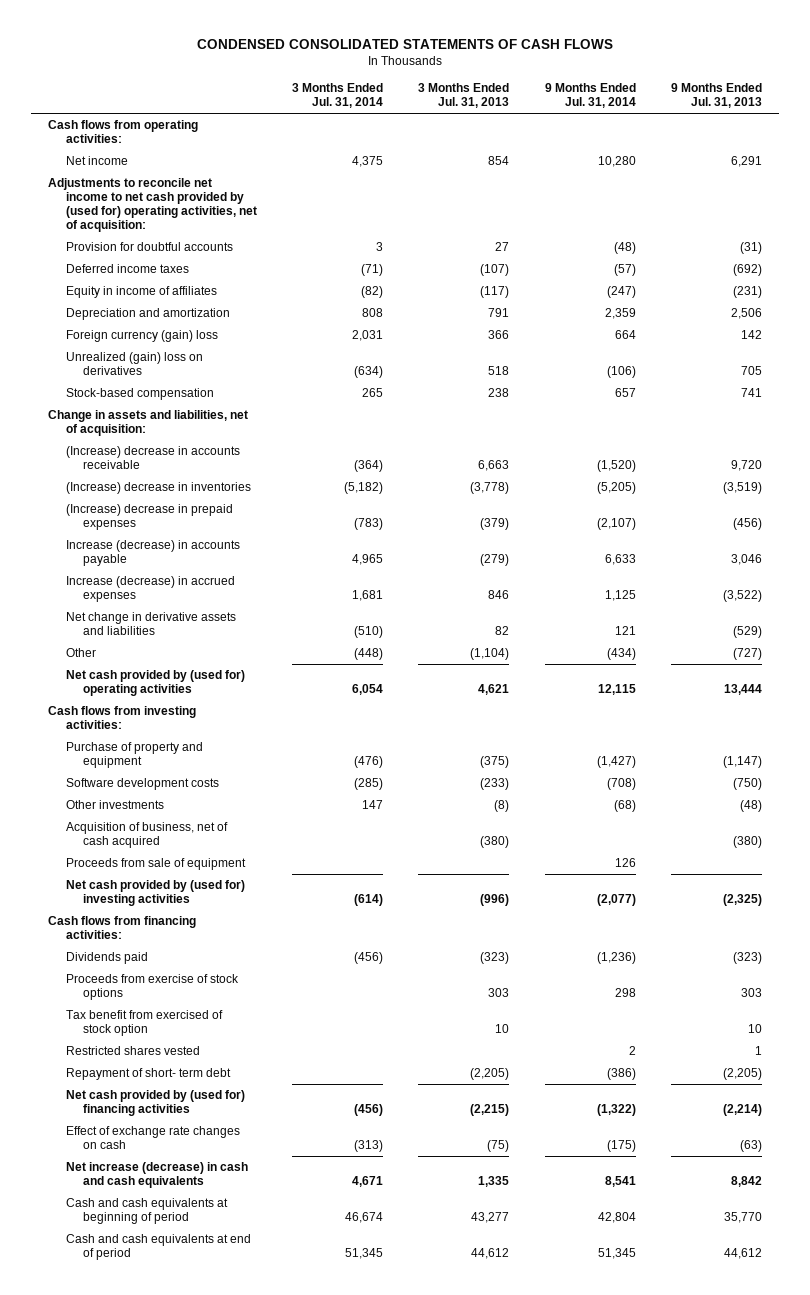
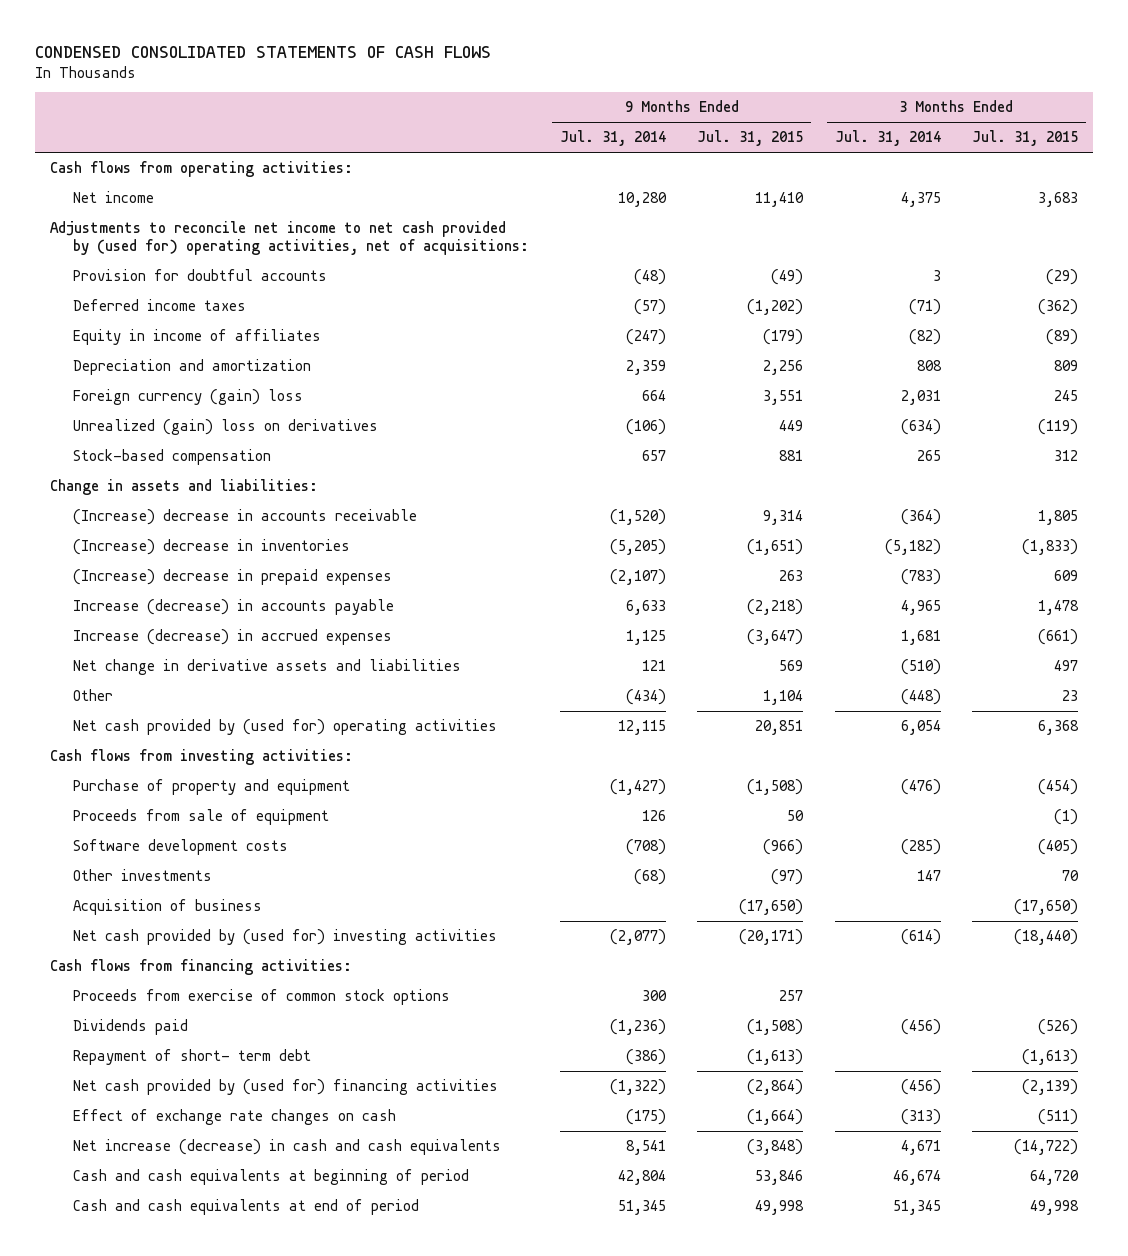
[418,83,510,109] 3 Months Ended Jul. 31, 2013 -> none
[670,83,762,109] 9 Months Ended Jul. 31, 2013 -> none
none -> [697,130,804,147] Jul. 31, 2015
none -> [971,130,1078,147] Jul. 31, 2015
[48,177,257,233] Adjustments to reconcile net income to net cash provided by (used for) operating activities, net of acquisition: -> [50,221,529,256] Adjustments to reconcile net income to net cash provided by (used for) operating activities, net of acquisitions:
[48,409,249,437] Change in assets and liabilities, net of acquisition: -> [50,479,319,496] Change in assets and liabilities:
[65,857,246,870] Proceeds from sale of equipment -> [72,809,329,826] Proceeds from sale of equipment
[65,821,228,849] Acquisition of business, net of cash acquired -> [72,899,262,916] Acquisition of business
none -> [72,989,450,1006] Proceeds from exercise of common stock options
[65,973,239,1001] Proceeds from exercise of stock options -> none
[65,1009,223,1037] Tax benefit from exercised of stock option -> none
[65,1045,200,1055] Restricted shares vested -> none

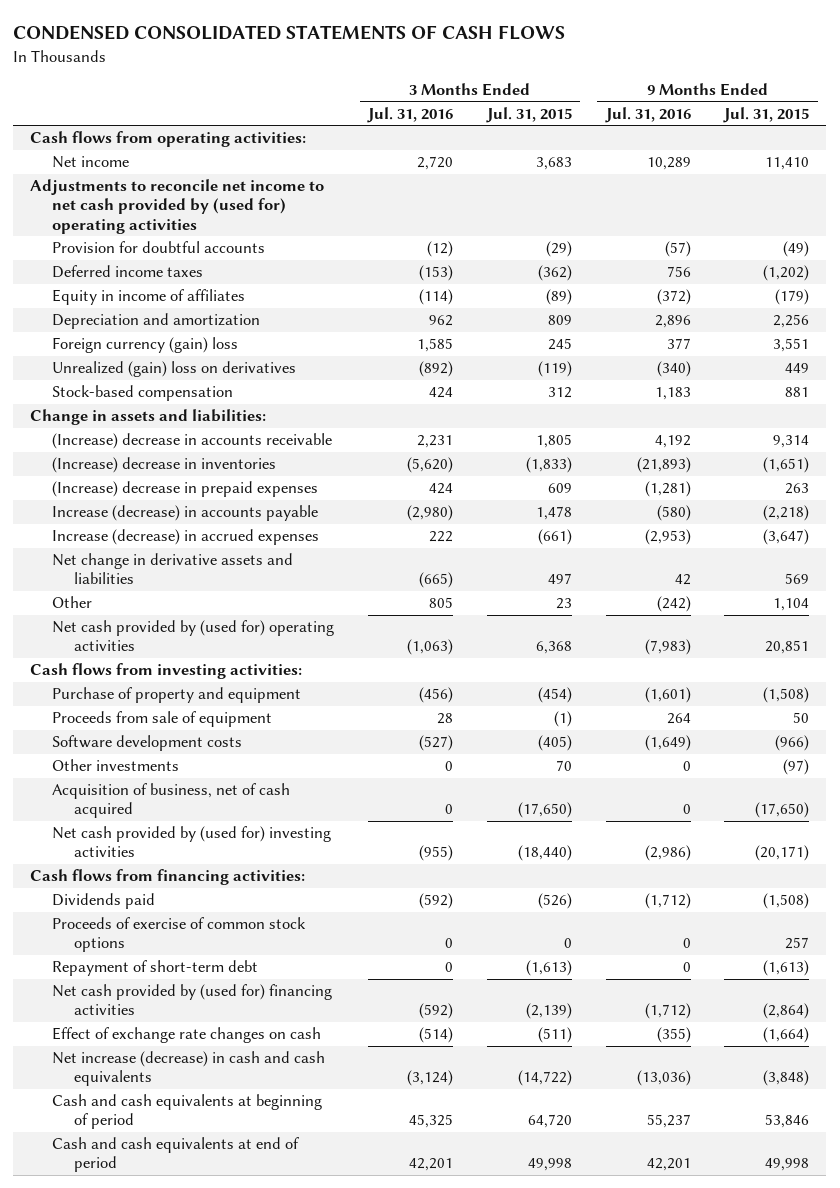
[560,130,667,147] Jul. 31, 2014 -> none
[834,130,941,147] Jul. 31, 2014 -> none
none -> [366,106,453,123] Jul. 31, 2016
none -> [604,106,691,123] Jul. 31, 2016
[50,221,529,256] Adjustments to reconcile net income to net cash provided by (used for) operating activities, net of acquisitions: -> [30,179,325,234] Adjustments to reconcile net income to net cash provided by (used for) operating activities
[72,899,262,916] Acquisition of business -> [52,783,291,819] Acquisition of business, net of cash acquired
[72,989,450,1006] Proceeds from exercise of common stock options -> none
none -> [52,917,307,953] Proceeds of exercise of common stock options
[72,1049,311,1066] Repayment of short- term debt -> [52,960,259,977] Repayment of short-term debt

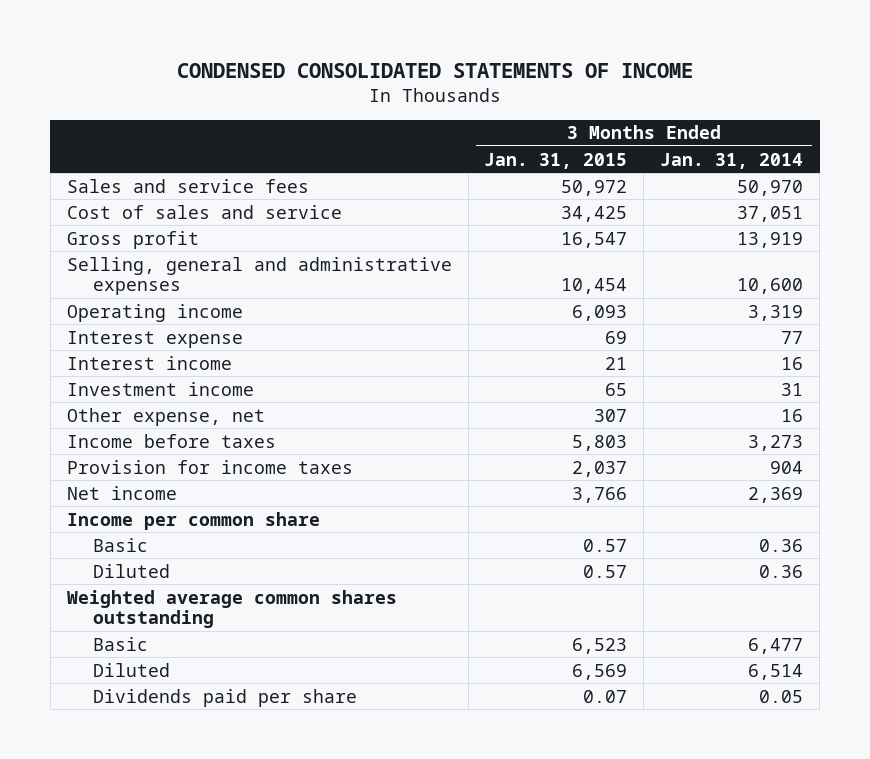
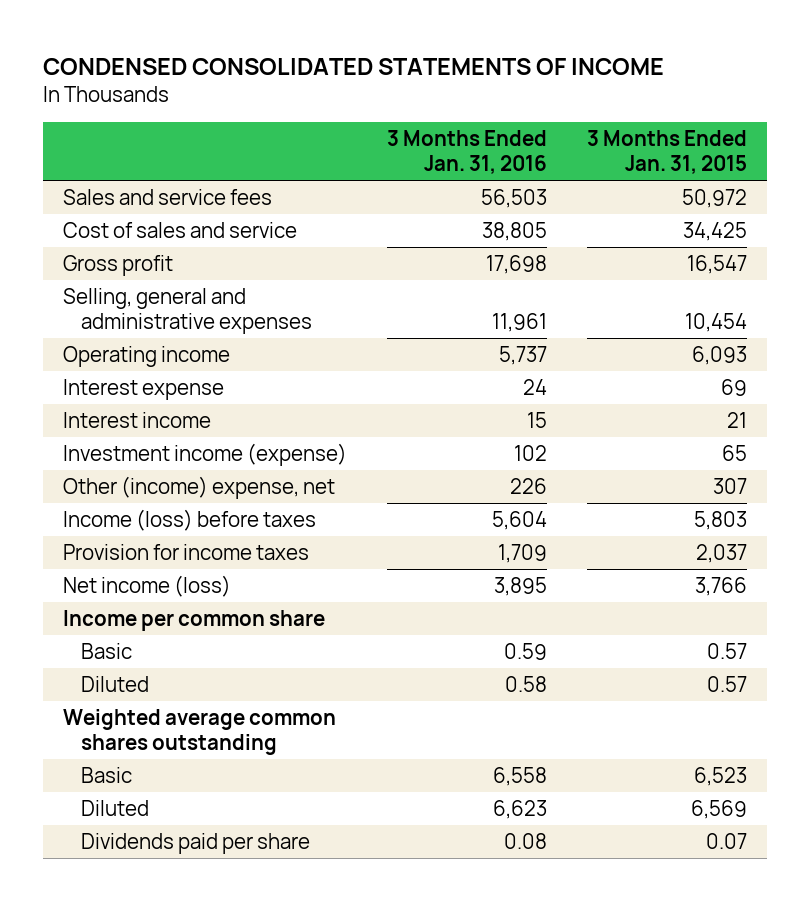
[660,152,804,169] Jan. 31, 2014 -> none
none -> [386,129,547,175] 3 Months Ended Jan. 31, 2016
[66,381,254,396] Investment income -> [63,442,348,466] Investment income (expense)
[66,407,265,426] Other expense, net -> [63,475,336,499] Other (income) expense, net
[66,433,276,448] Income before taxes -> [63,508,317,531] Income (loss) before taxes
[66,485,177,500] Net income -> [63,574,232,597] Net income (loss)

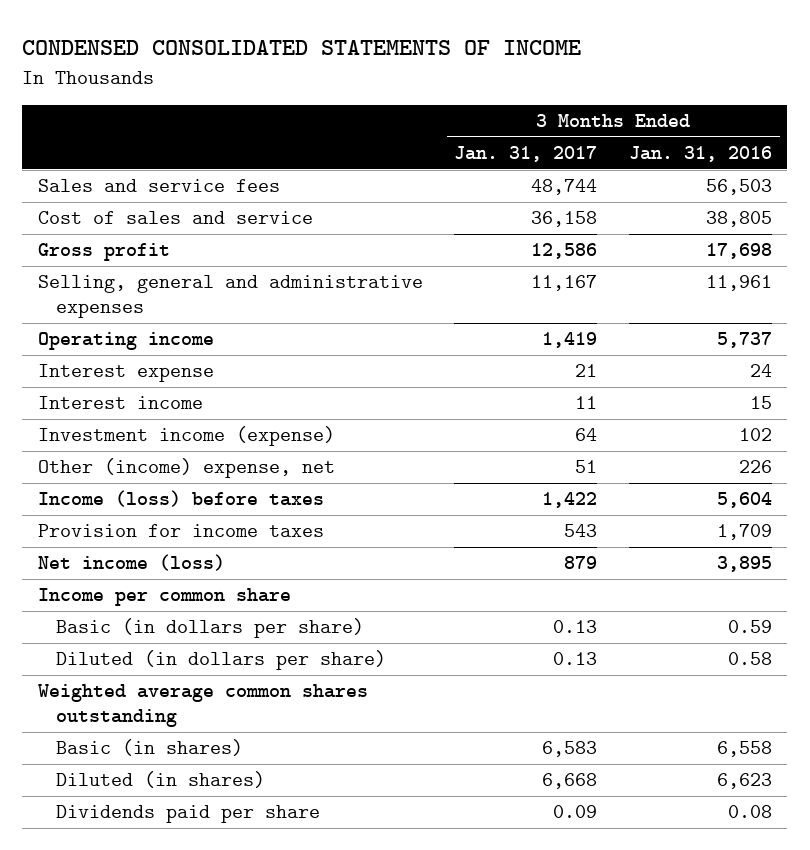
[586,129,747,175] 3 Months Ended Jan. 31, 2015 -> none
none -> [454,146,598,163] Jan. 31, 2017
[81,642,133,659] Basic -> [55,618,364,639] Basic (in dollars per share)
[81,675,150,692] Diluted -> [55,650,386,671] Diluted (in dollars per share)
[81,766,133,783] Basic -> [55,739,243,757] Basic (in shares)
[81,799,150,816] Diluted -> [55,771,265,789] Diluted (in shares)

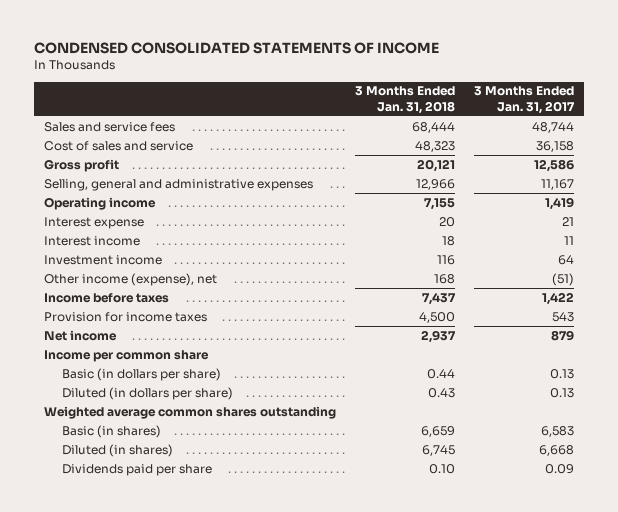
[628,146,772,163] Jan. 31, 2016 -> none
none -> [355,86,456,114] 3 Months Ended Jan. 31, 2018
[37,426,335,447] Investment income (expense) -> [43,254,162,265] Investment income
[37,458,335,479] Other (income) expense, net -> [43,272,217,286] Other income (expense), net
[575,460,598,474] 51 -> [552,272,575,286] (51)
[37,490,324,508] Income (loss) before taxes -> [43,292,169,303] Income before taxes
[37,554,225,572] Net income (loss) -> [43,329,117,341] Net income

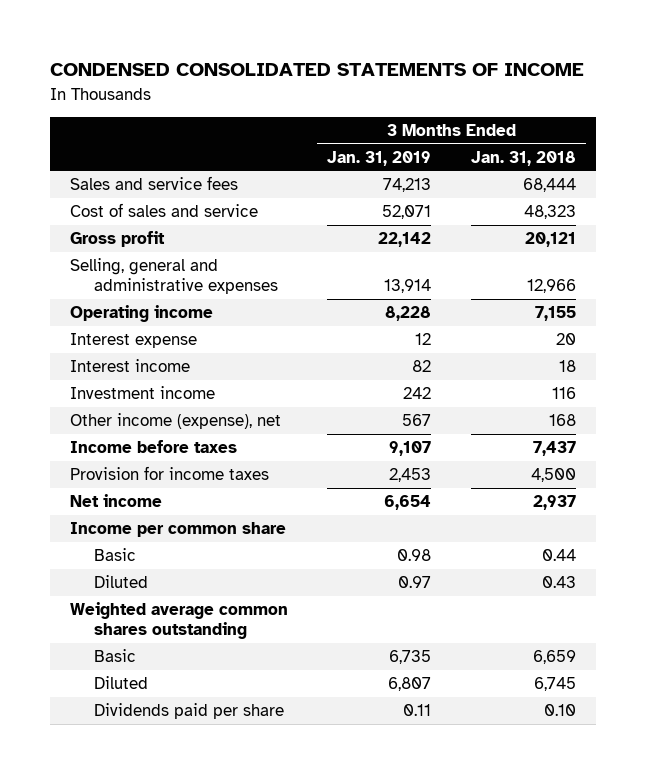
[474,86,576,114] 3 Months Ended Jan. 31, 2017 -> none
none -> [327,150,432,166] Jan. 31, 2019
[62,367,222,381] Basic (in dollars per share) -> [94,548,137,562] Basic
[62,386,234,400] Diluted (in dollars per share) -> [94,575,149,589] Diluted
[62,424,162,438] Basic (in shares) -> [94,649,137,663] Basic
[62,443,174,457] Diluted (in shares) -> [94,676,149,690] Diluted

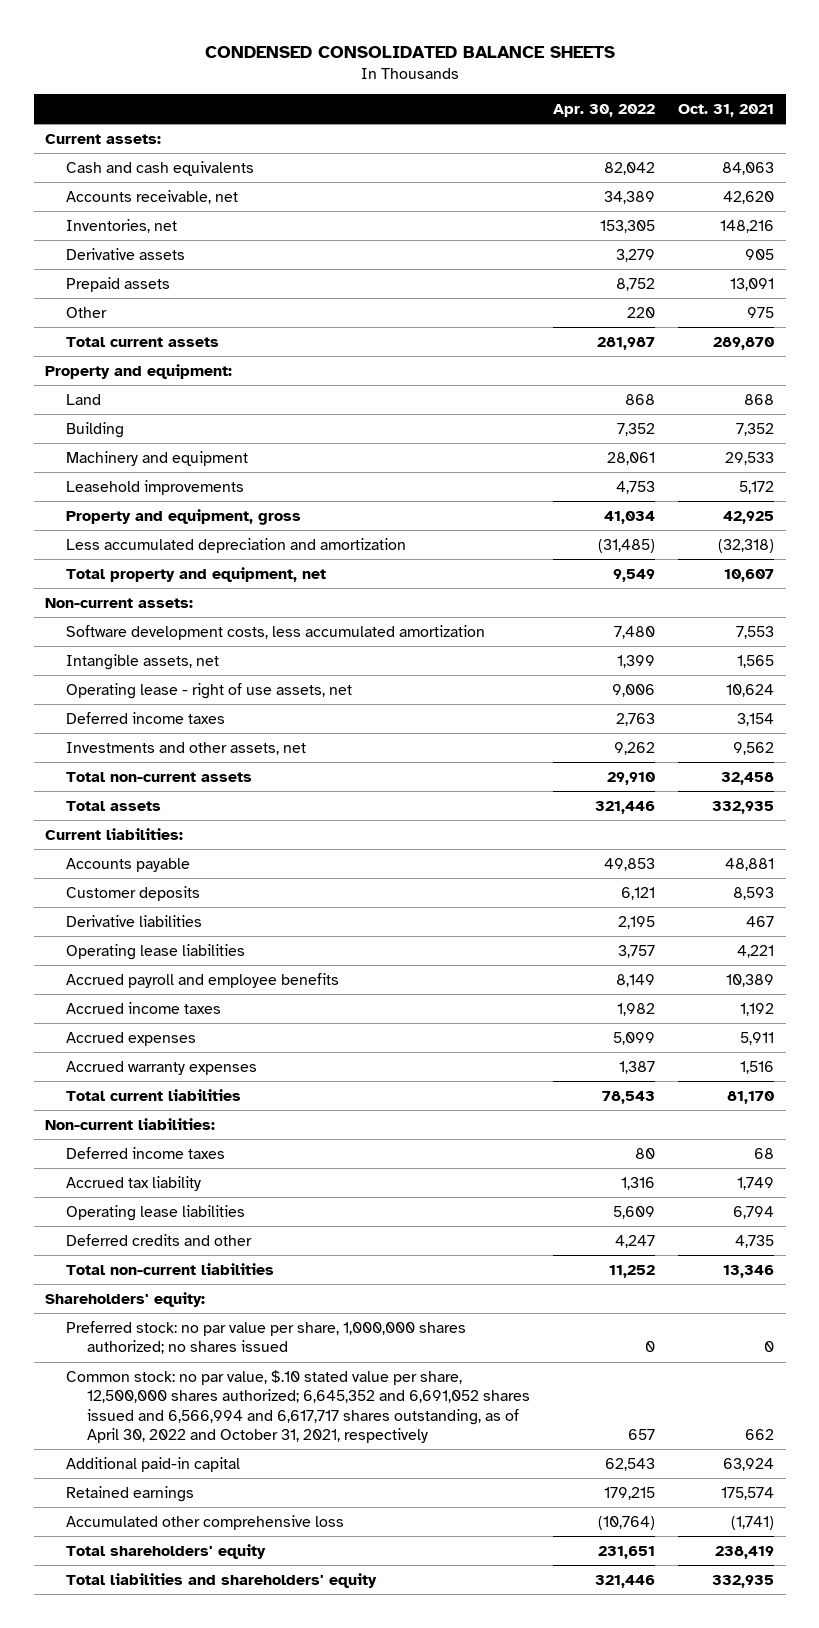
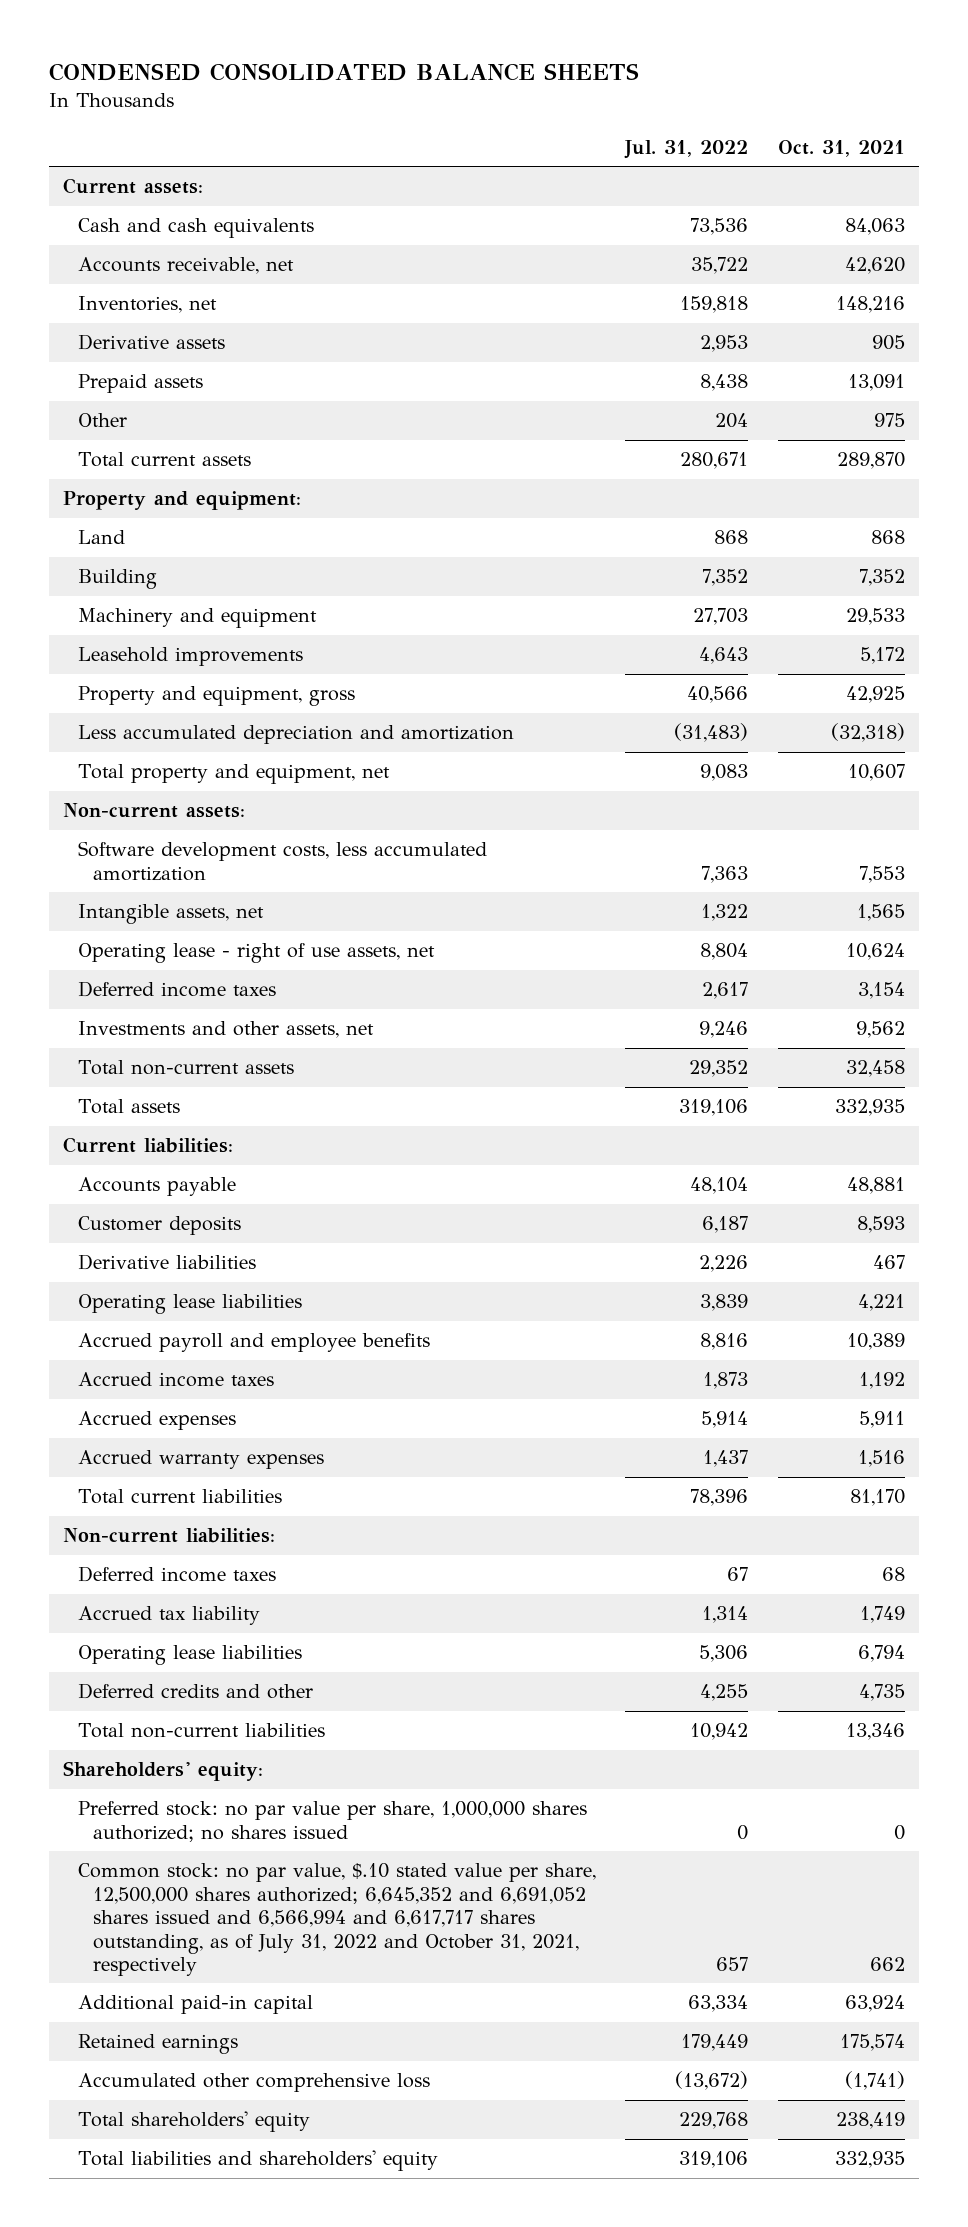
[553,103,656,117] Apr. 30, 2022 -> none
none -> [624,139,749,159] Jul. 31, 2022
[66,1369,531,1444] Common stock: no par value, $.10 stated value per share, 12,500,000 shares authorized; 6,645,352 and 6,691,052 shares issued and 6,566,994 and 6,617,717 shares outstanding, as of April 30, 2022 and October 31, 2021, respectively -> [78,1863,597,1977] Common stock: no par value, $.10 stated value per share, 12,500,000 shares authorized; 6,645,352 and 6,691,052 shares issued and 6,566,994 and 6,617,717 shares outstanding, as of July 31, 2022 and October 31, 2021, respectively

